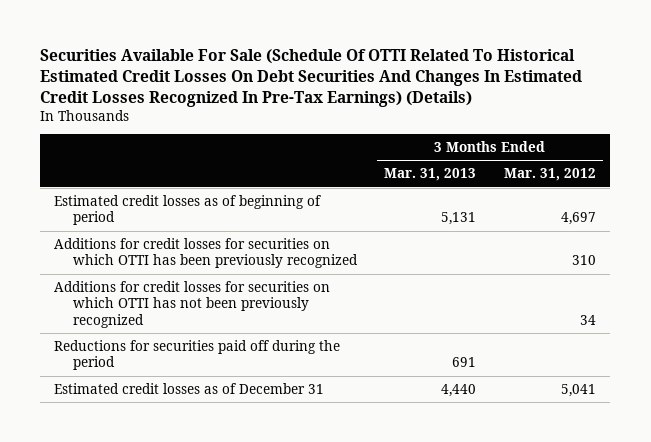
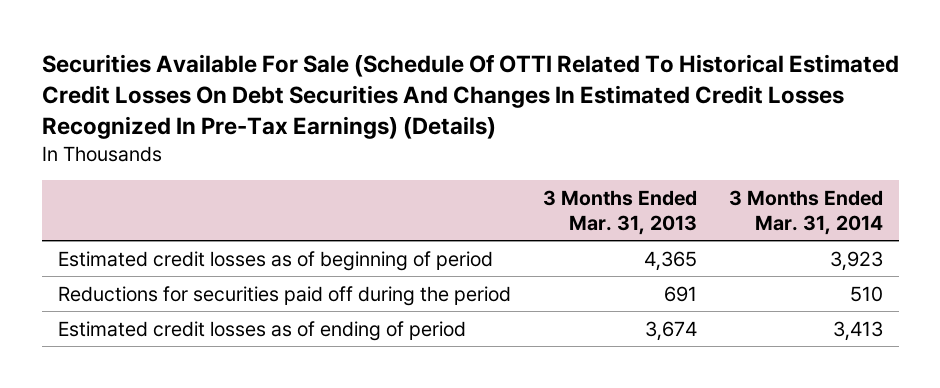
[504,168,597,182] Mar. 31, 2012 -> none
none -> [728,189,883,235] 3 Months Ended Mar. 31, 2014
[54,237,358,269] Additions for credit losses for securities on which OTTI has been previously recognized -> none
[54,280,331,328] Additions for credit losses for securities on which OTTI has not been previously recognized -> none
[441,212,477,226] 5,131 -> [643,250,697,271] 4,365
[54,382,325,394] Estimated credit losses as of December 31 -> [57,320,466,341] Estimated credit losses as of ending of period
[441,383,477,397] 4,440 -> [644,320,697,341] 3,674

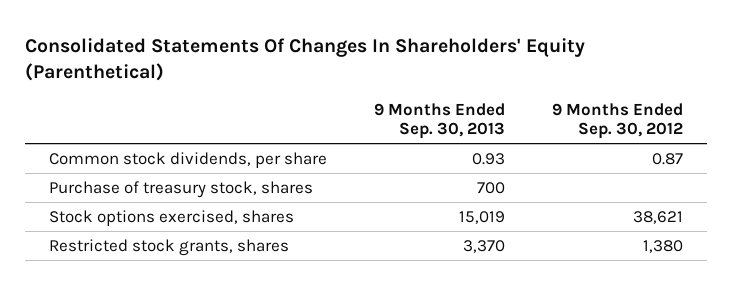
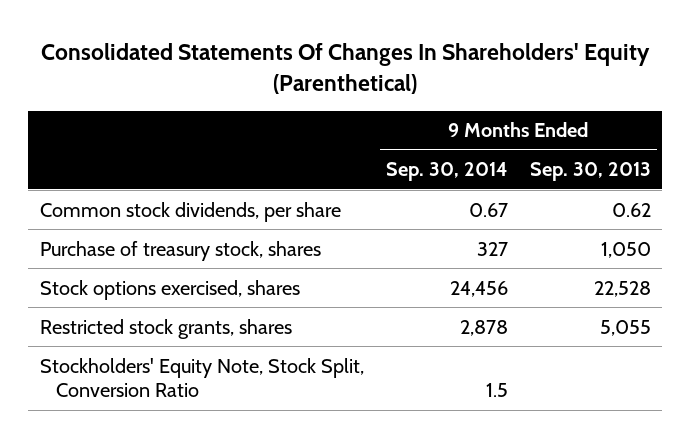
[552,102,684,140] 9 Months Ended Sep. 30, 2012 -> none
none -> [385,162,508,182] Sep. 30, 2014
[472,152,506,165] 0.93 -> [611,202,651,217] 0.62
[477,181,506,194] 700 -> [600,241,651,258] 1,050
[459,210,506,224] 15,019 -> [593,280,651,297] 22,528
[463,239,506,253] 3,370 -> [599,319,651,336] 5,055
none -> [39,357,364,398] Stockholders' Equity Note, Stock Split, Conversion Ratio

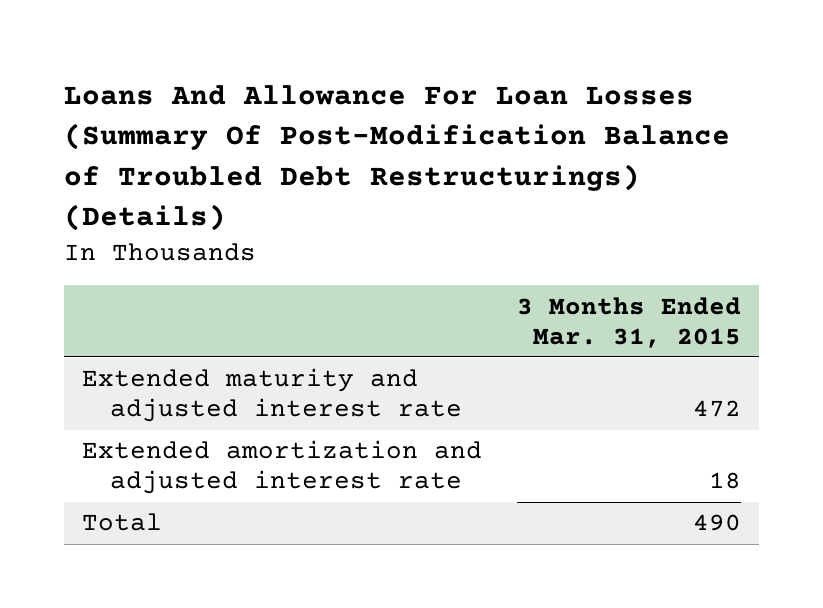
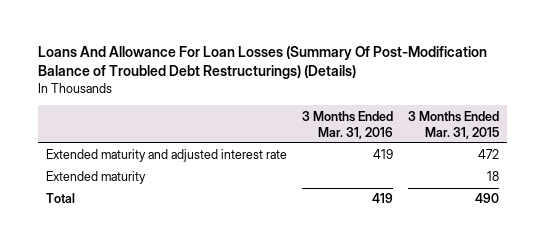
none -> [301,110,393,139] 3 Months Ended Mar. 31, 2016
[81,440,482,495] Extended amortization and adjusted interest rate -> none
none -> [45,171,146,185] Extended maturity

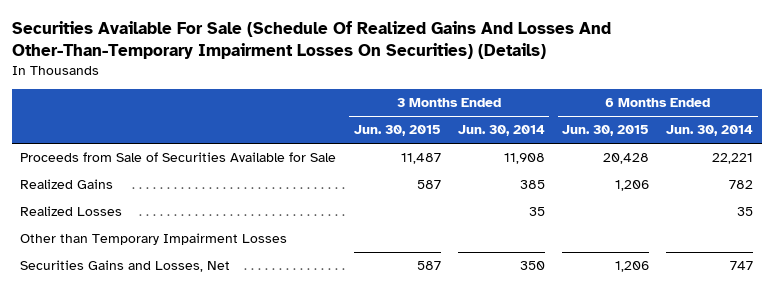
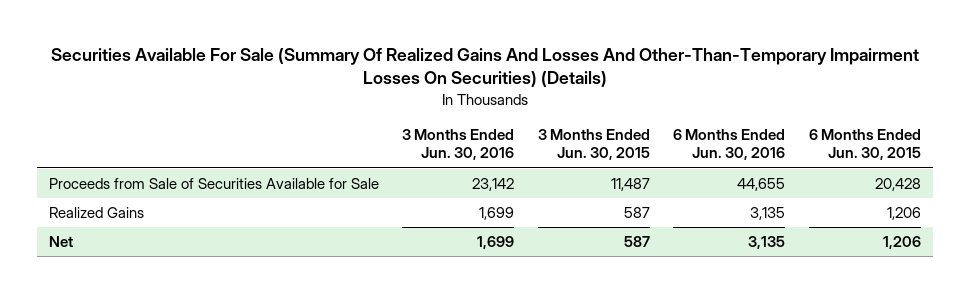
[11,20,611,59] Securities Available For Sale (Schedule Of Realized Gains And Losses And Other-Than-Temporary Impairment Losses On Securities) (Details) -> [50,47,919,88] Securities Available For Sale (Summary Of Realized Gains And Losses And Other-Than-Temporary Impairment Losses On Securities) (Details)
[457,125,545,137] Jun. 30, 2014 -> none
[666,125,754,137] Jun. 30, 2014 -> none
none -> [402,129,515,161] 3 Months Ended Jun. 30, 2016
none -> [673,129,786,161] 6 Months Ended Jun. 30, 2016
[20,206,123,217] Realized Losses -> none
[20,233,288,246] Other than Temporary Impairment Losses -> none
[20,260,231,273] Securities Gains and Losses, Net -> [48,236,73,248] Net

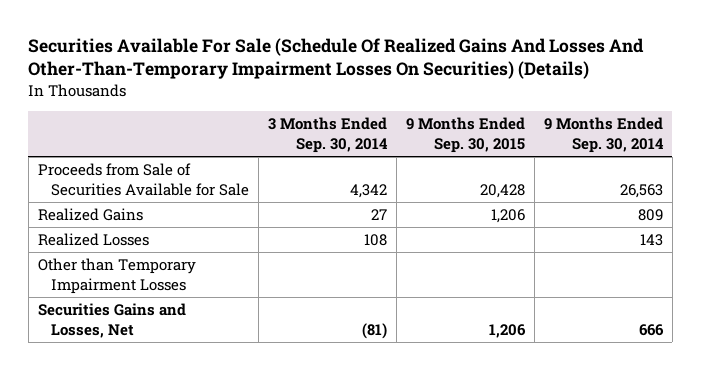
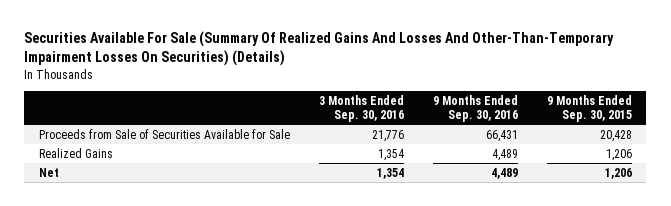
[28,37,645,80] Securities Available For Sale (Schedule Of Realized Gains And Losses And Other-Than-Temporary Impairment Losses On Securities) (Details) -> [24,31,615,67] Securities Available For Sale (Summary Of Realized Gains And Losses And Other-Than-Temporary Impairment Losses On Securities) (Details)
[268,117,389,154] 3 Months Ended Sep. 30, 2014 -> none
[543,117,664,154] 9 Months Ended Sep. 30, 2014 -> none
none -> [318,94,404,122] 3 Months Ended Sep. 30, 2016
none -> [432,94,518,122] 9 Months Ended Sep. 30, 2016
[37,232,149,246] Realized Losses -> none
[37,257,196,294] Other than Temporary Impairment Losses -> none
[37,302,186,338] Securities Gains and Losses, Net -> [38,167,59,177] Net

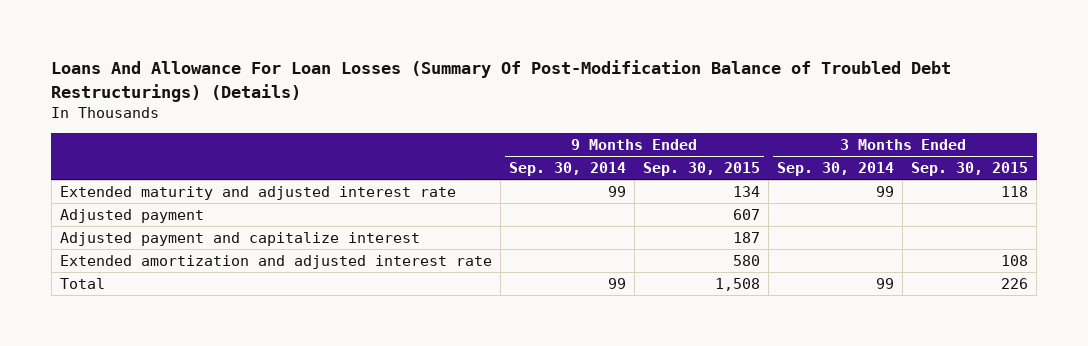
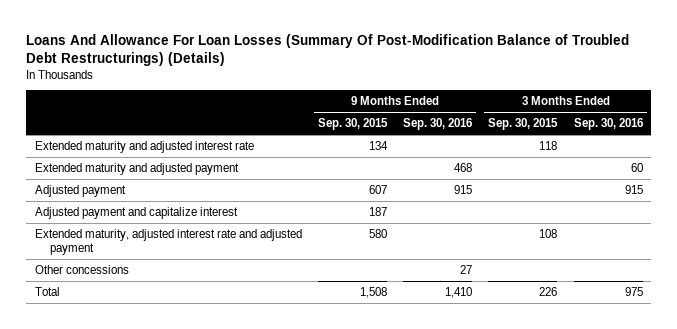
[508,162,626,177] Sep. 30, 2014 -> none
[777,162,895,177] Sep. 30, 2014 -> none
none -> [403,118,473,131] Sep. 30, 2016
none -> [573,118,643,131] Sep. 30, 2016
none -> [34,163,239,176] Extended maturity and adjusted payment
[59,255,492,270] Extended amortization and adjusted interest rate -> [34,229,302,256] Extended maturity, adjusted interest rate and adjusted payment
none -> [34,265,129,275] Other concessions

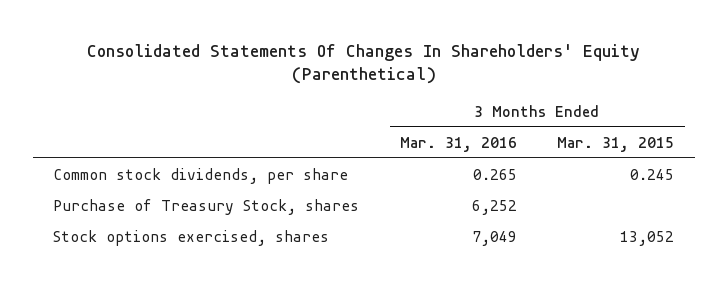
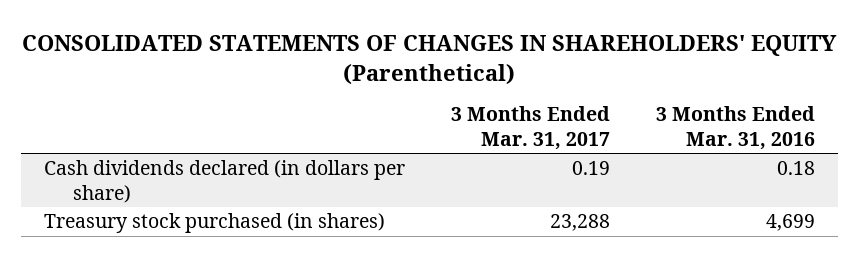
[86,43,640,85] Consolidated Statements Of Changes In Shareholders' Equity (Parenthetical) -> [22,34,838,85] CONSOLIDATED STATEMENTS OF CHANGES IN SHAREHOLDERS' EQUITY (Parenthetical)
[557,136,675,152] Mar. 31, 2015 -> none
none -> [450,106,610,150] 3 Months Ended Mar. 31, 2017
[52,229,329,246] Stock options exercised, shares -> none
[52,167,348,184] Common stock dividends, per share -> [43,160,405,203] Cash dividends declared (in dollars per share)
[472,168,517,180] 0.265 -> [777,161,816,176] 0.18
[52,198,359,215] Purchase of Treasury Stock, shares -> [43,213,385,234] Treasury stock purchased (in shares)
[471,199,517,215] 6,252 -> [766,214,816,232] 4,699

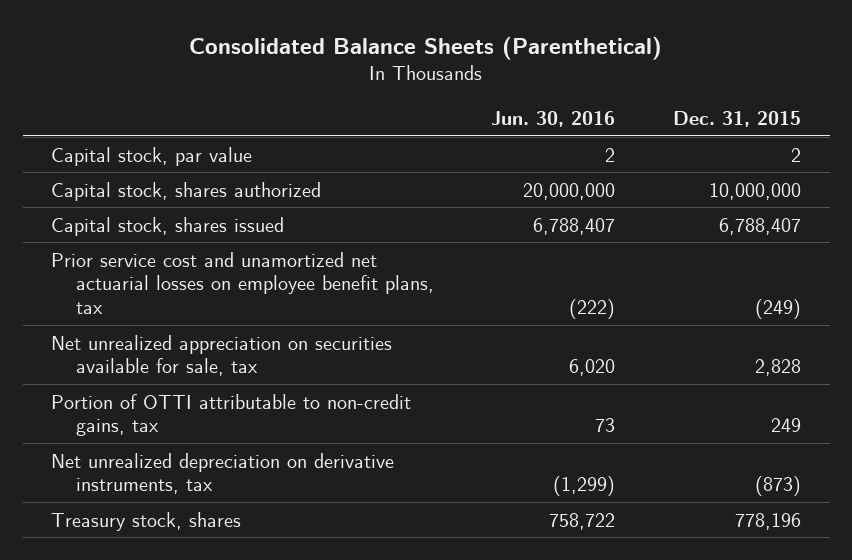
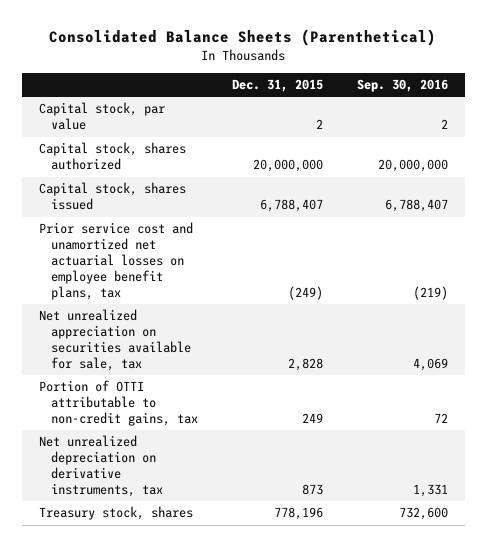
[491,111,616,128] Jun. 30, 2016 -> none
none -> [357,79,449,93] Sep. 30, 2016
[709,182,802,200] 10,000,000 -> [253,159,324,173] 20,000,000
[755,476,802,497] (873) -> [302,484,324,496] 873

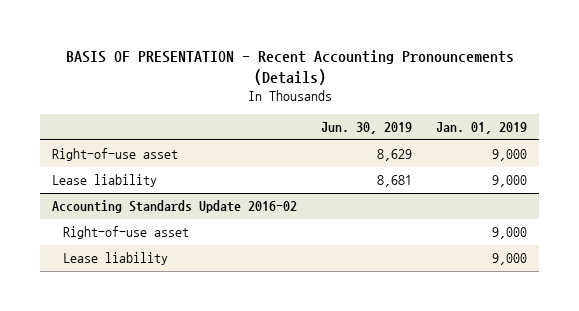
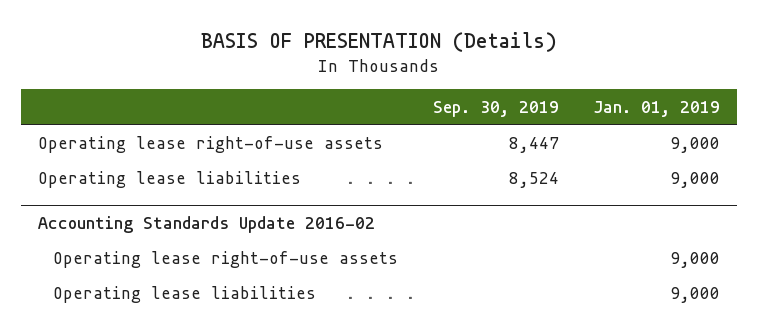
[65,50,514,86] BASIS OF PRESENTATION - Recent Accounting Pronouncements (Details) -> [200,31,557,52] BASIS OF PRESENTATION (Details)
[321,121,413,134] Jun. 30, 2019 -> none
none -> [432,100,559,117] Sep. 30, 2019
[52,148,179,162] Right-of-use asset -> [37,135,383,153] Operating lease right-of-use assets
[52,174,158,188] Lease liability -> [37,170,301,188] Operating lease liabilities
[63,226,190,240] Right-of-use asset -> [53,250,399,268] Operating lease right-of-use assets
[63,252,169,266] Lease liability -> [53,285,317,303] Operating lease liabilities

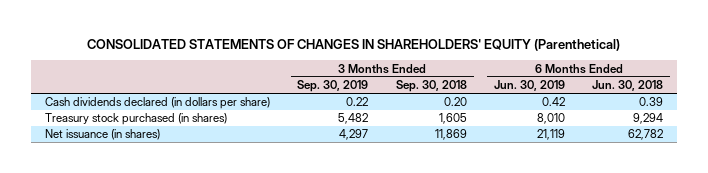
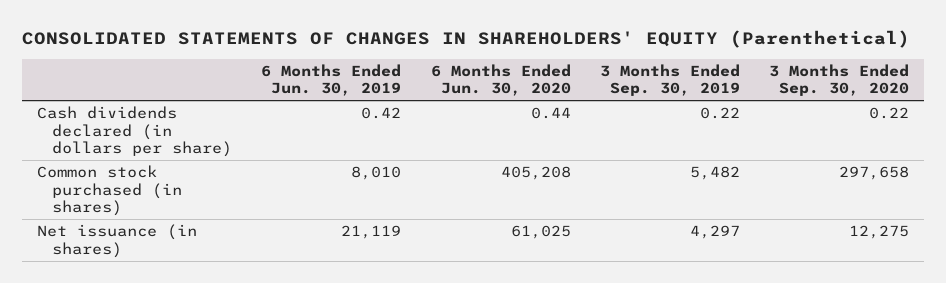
[395,79,467,92] Sep. 30, 2018 -> none
[592,79,664,91] Jun. 30, 2018 -> none
none -> [430,63,571,97] 6 Months Ended Jun. 30, 2020
none -> [769,63,910,97] 3 Months Ended Sep. 30, 2020
[45,113,228,126] Treasury stock purchased (in shares) -> [36,165,183,217] Common stock purchased (in shares)

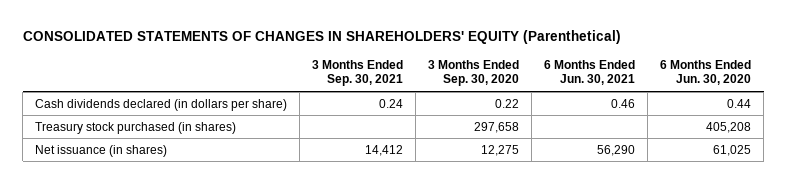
[261,63,402,97] 6 Months Ended Jun. 30, 2019 -> none
[599,63,740,97] 3 Months Ended Sep. 30, 2019 -> none
none -> [312,59,404,87] 3 Months Ended Sep. 30, 2021
none -> [544,59,636,86] 6 Months Ended Jun. 30, 2021
[36,165,183,217] Common stock purchased (in shares) -> [35,121,237,134] Treasury stock purchased (in shares)

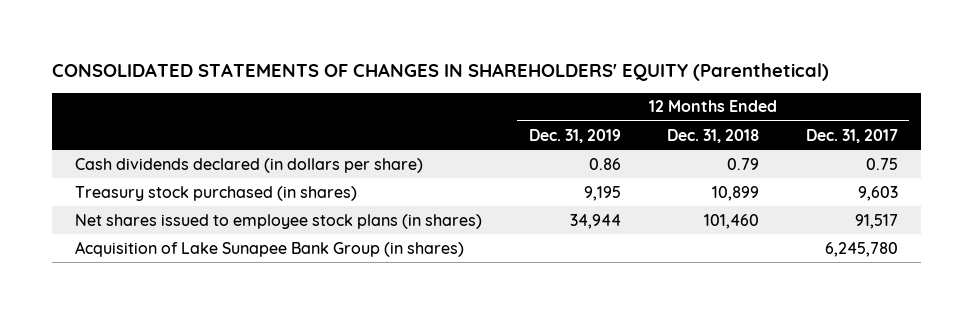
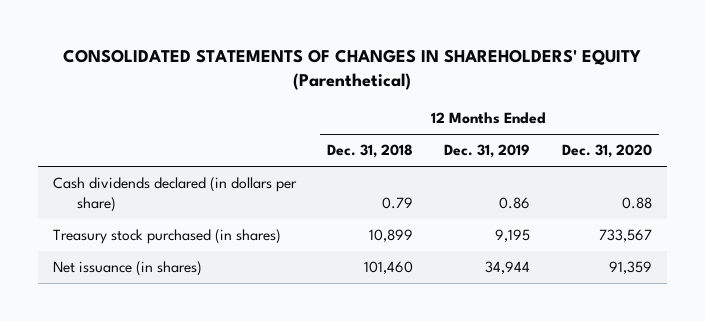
[805,128,898,143] Dec. 31, 2017 -> none
none -> [561,144,652,159] Dec. 31, 2020
[75,240,465,257] Acquisition of Lake Sunapee Bank Group (in shares) -> none
[75,213,483,229] Net shares issued to employee stock plans (in shares) -> [53,261,203,277] Net issuance (in shares)

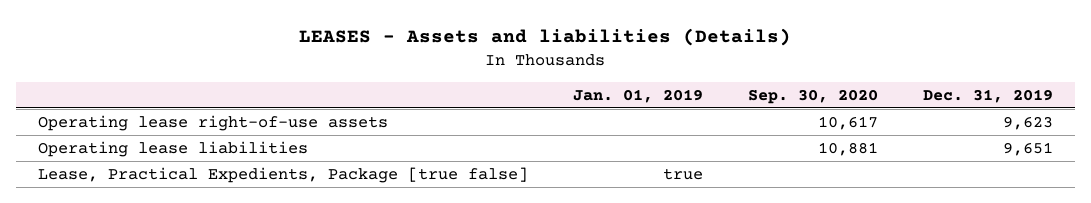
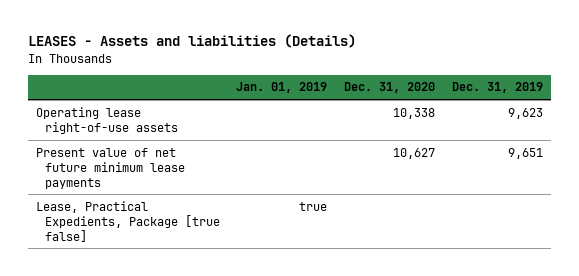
[747,89,878,105] Sep. 30, 2020 -> none
none -> [343,82,435,94] Dec. 31, 2020
[38,140,309,157] Operating lease liabilities -> [36,147,185,189] Present value of net future minimum lease payments

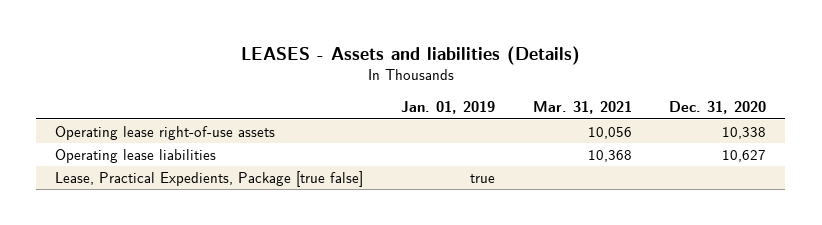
[451,82,543,94] Dec. 31, 2019 -> none
none -> [532,101,632,115] Mar. 31, 2021
[36,147,185,189] Present value of net future minimum lease payments -> [55,148,217,163] Operating lease liabilities

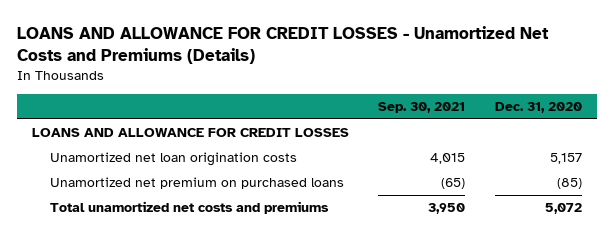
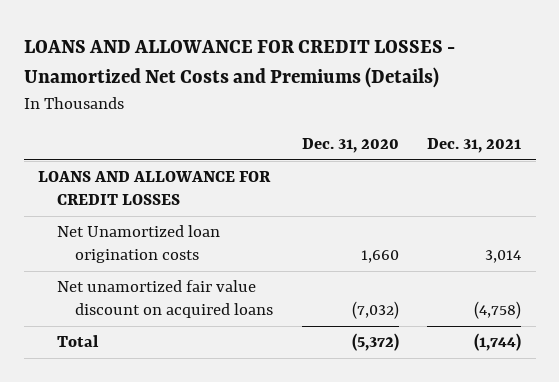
[378,102,466,114] Sep. 30, 2021 -> none
none -> [427,138,522,154] Dec. 31, 2021
[50,177,345,190] Unamortized net premium on purchased loans -> none
[50,201,330,215] Total unamortized net costs and premiums -> none
[50,152,298,167] Unamortized net loan origination costs -> [56,225,220,264] Net Unamortized loan origination costs
[550,153,583,165] 5,157 -> [360,250,399,264] 1,660
none -> [56,280,273,319] Net unamortized fair value discount on acquired loans
none -> [56,335,99,348] Total

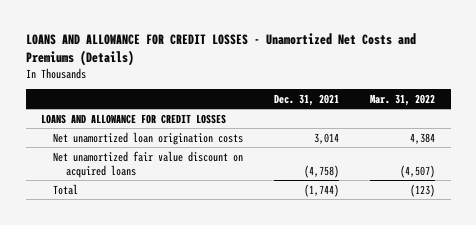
[301,138,399,154] Dec. 31, 2020 -> none
none -> [370,93,436,106] Mar. 31, 2022
[56,225,220,264] Net Unamortized loan origination costs -> [53,131,244,145] Net unamortized loan origination costs

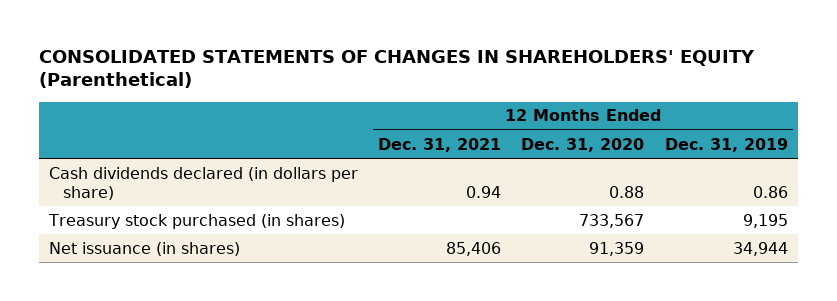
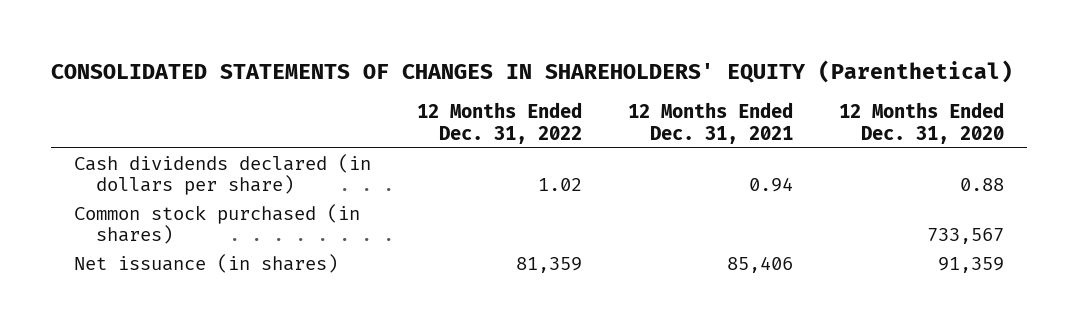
[664,137,788,152] Dec. 31, 2019 -> none
none -> [417,102,583,145] 12 Months Ended Dec. 31, 2022
[47,213,345,229] Treasury stock purchased (in shares) -> [73,203,360,245] Common stock purchased (in shares)

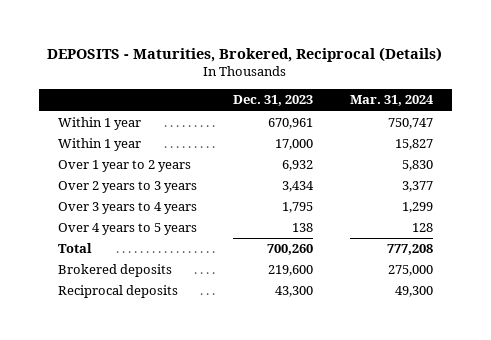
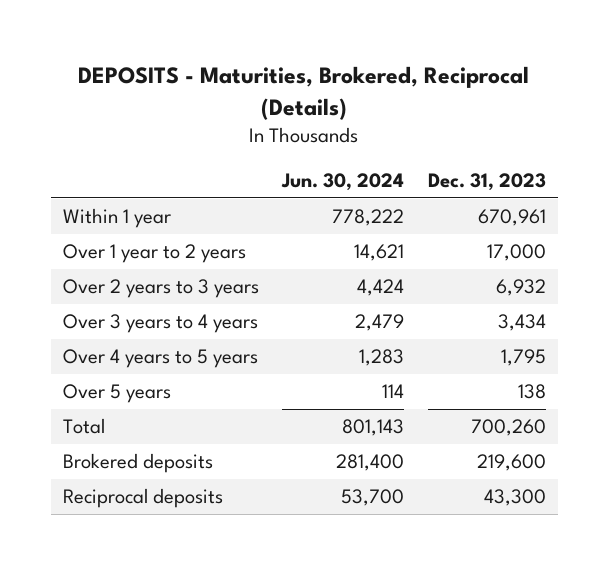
[350,95,435,107] Mar. 31, 2024 -> none
none -> [281,172,405,191] Jun. 30, 2024
[57,138,141,152] Within 1 year -> [62,244,246,264] Over 1 year to 2 years
[57,160,191,173] Over 1 year to 2 years -> [62,279,259,299] Over 2 years to 3 years
[57,181,197,194] Over 2 years to 3 years -> [62,314,258,334] Over 3 years to 4 years
[57,202,197,215] Over 3 years to 4 years -> [62,349,258,369] Over 4 years to 5 years
[57,223,197,236] Over 4 years to 5 years -> [62,384,171,404] Over 5 years

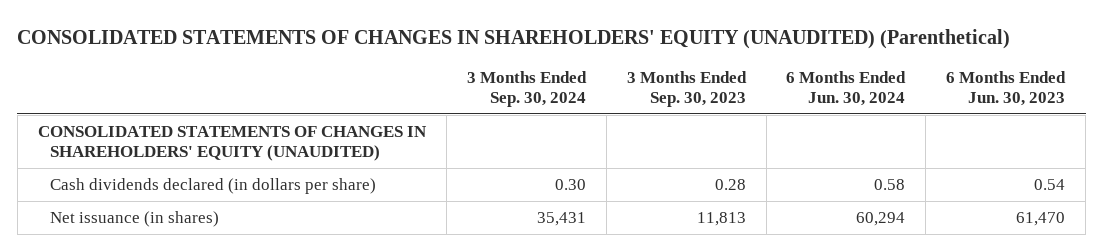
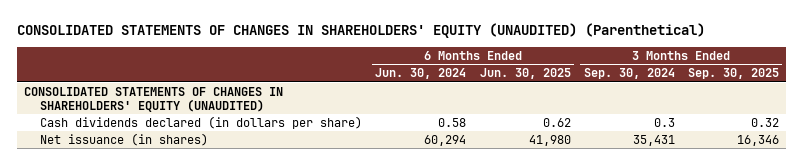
[626,71,747,108] 3 Months Ended Sep. 30, 2023 -> none
[946,71,1067,107] 6 Months Ended Jun. 30, 2023 -> none
none -> [479,68,571,80] Jun. 30, 2025
none -> [688,68,780,80] Sep. 30, 2025
[554,178,586,190] 0.30 -> [653,117,675,127] 0.3

